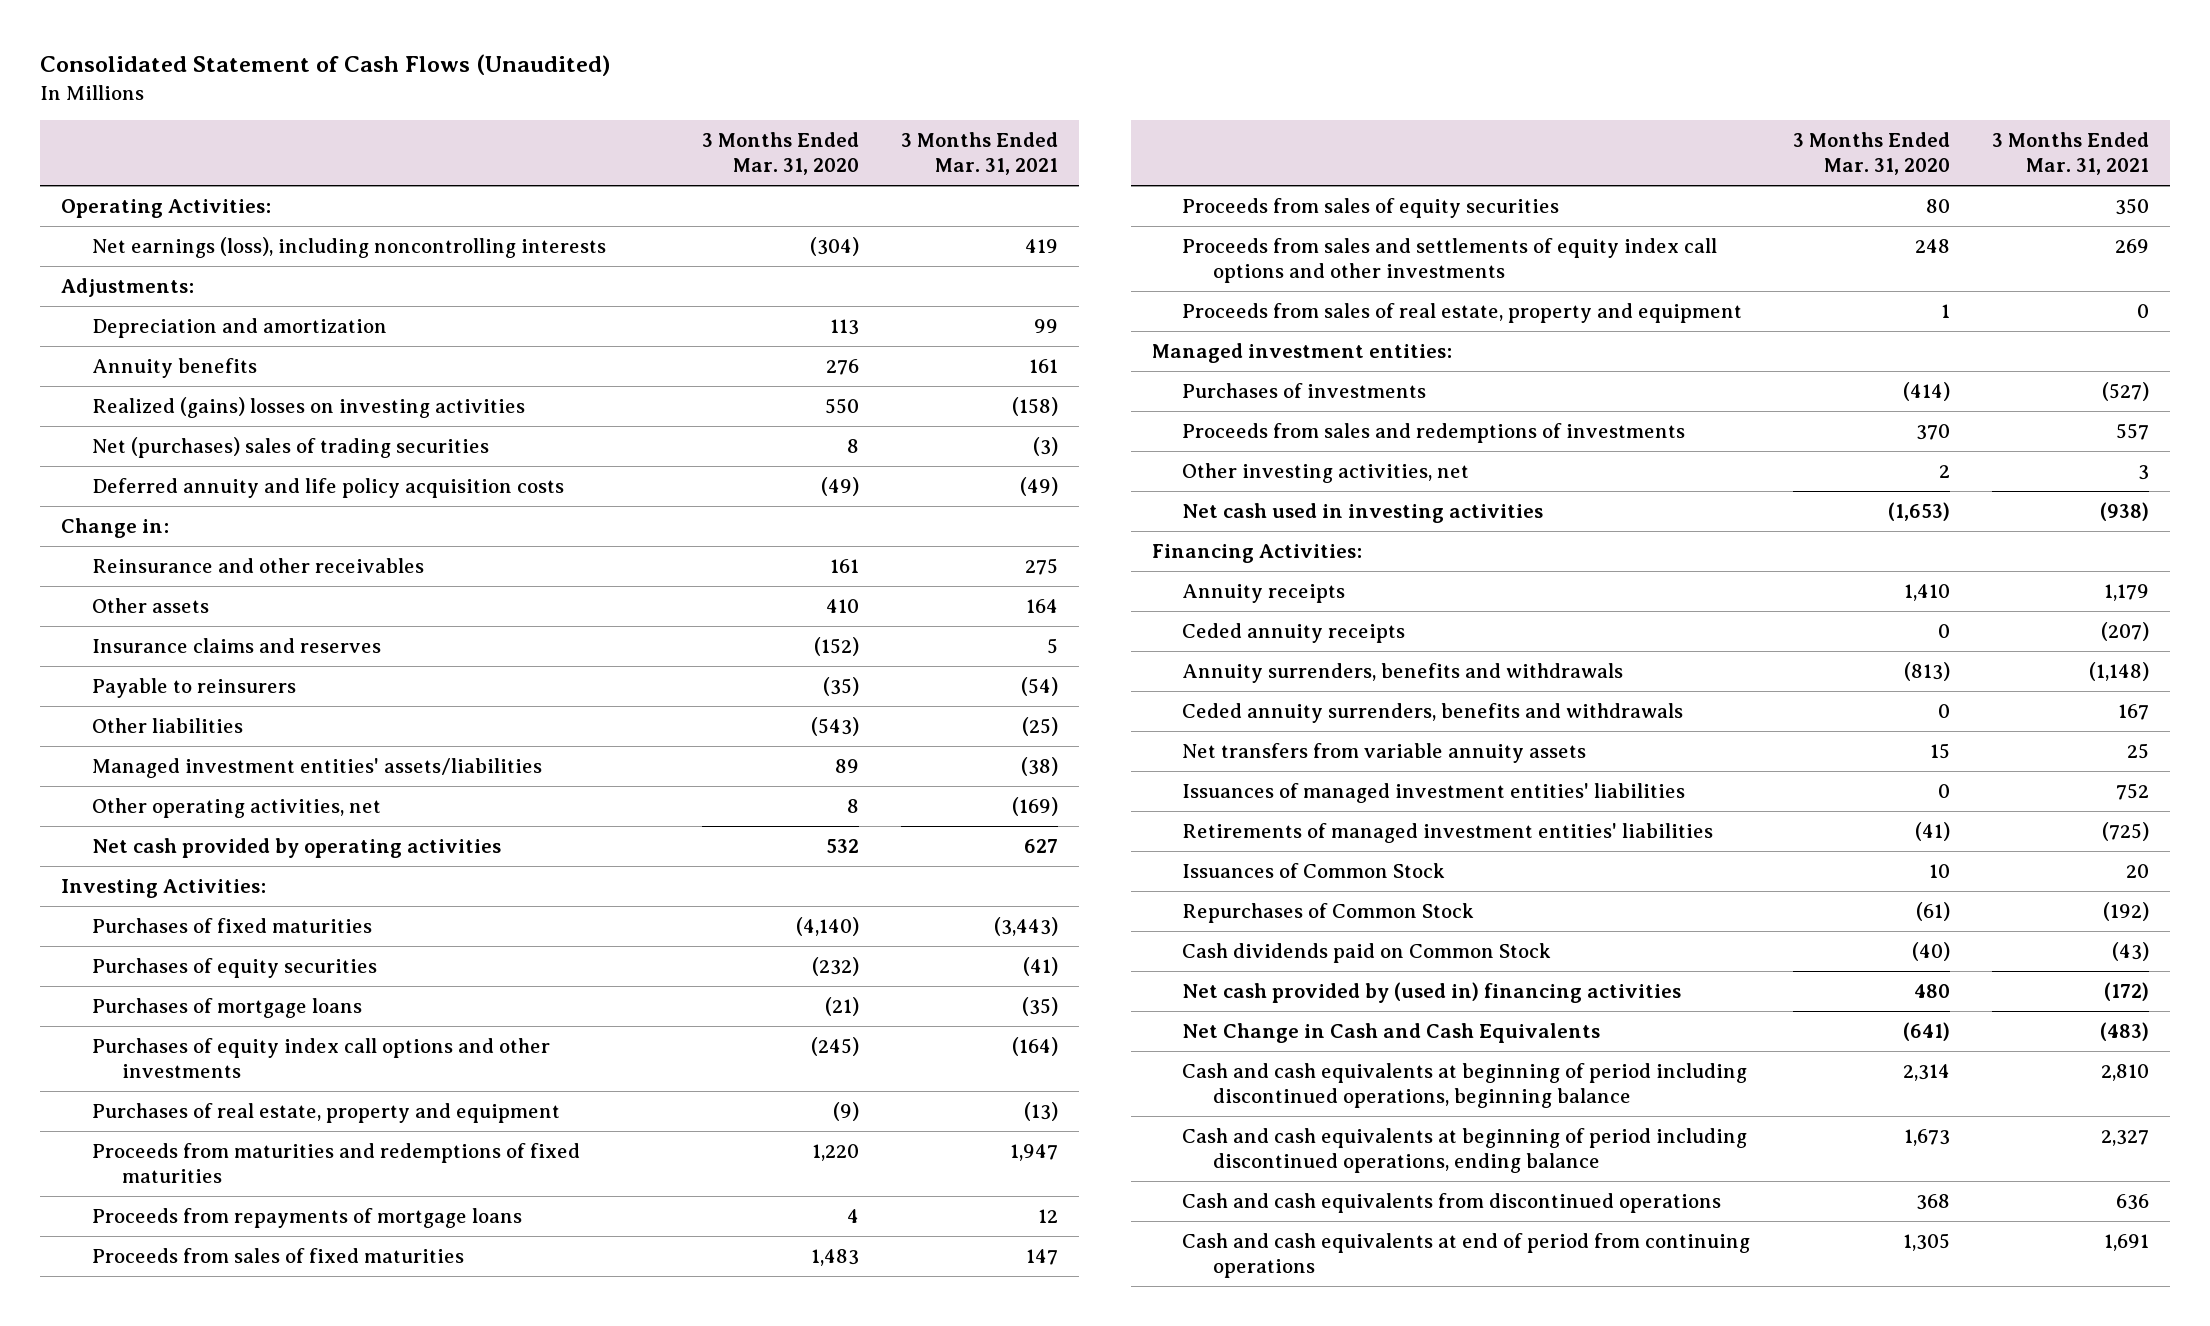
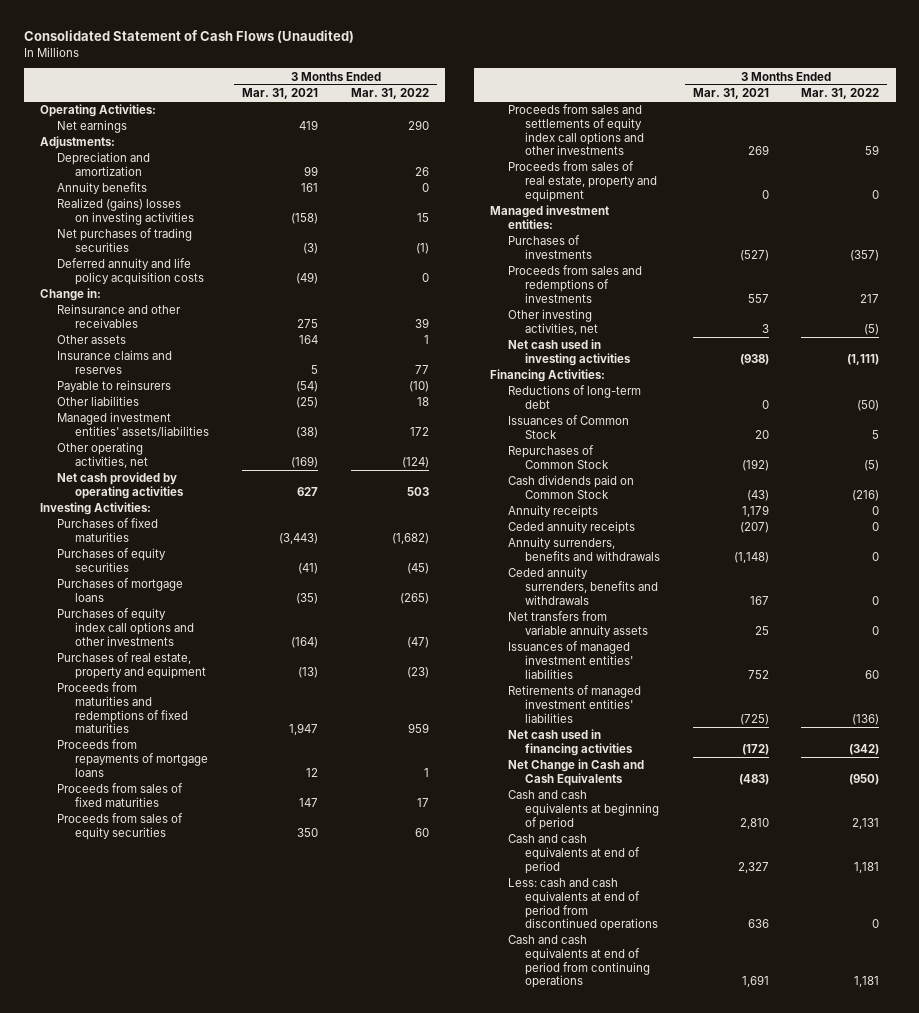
[701,132,859,176] 3 Months Ended Mar. 31, 2020 -> none
none -> [351,88,430,100] Mar. 31, 2022
[91,237,606,259] Net earnings (loss), including noncontrolling interests -> [57,120,128,134] Net earnings
[91,437,489,459] Net (purchases) sales of trading securities -> [57,228,193,253] Net purchases of trading securities
none -> [507,385,641,410] Reductions of long-term debt
[1182,863,1446,879] Issuances of Common Stock -> [507,415,629,440] Issuances of Common Stock
[1182,903,1475,924] Repurchases of Common Stock -> [507,445,610,470] Repurchases of Common Stock
[1182,943,1552,964] Cash dividends paid on Common Stock -> [507,475,634,500] Cash dividends paid on Common Stock
[1182,982,1682,1004] Net cash provided by (used in) financing activities -> [507,729,634,757] Net cash used in financing activities
[1182,1063,1748,1109] Cash and cash equivalents at beginning of period including discontinued operations, beginning balance -> [507,790,660,830] Cash and cash equivalents at beginning of period
[1182,1128,1748,1174] Cash and cash equivalents at beginning of period including discontinued operations, ending balance -> [507,834,641,874] Cash and cash equivalents at end of period
[1182,1193,1722,1214] Cash and cash equivalents from discontinued operations -> [507,878,659,932] Less: cash and cash equivalents at end of period from discontinued operations

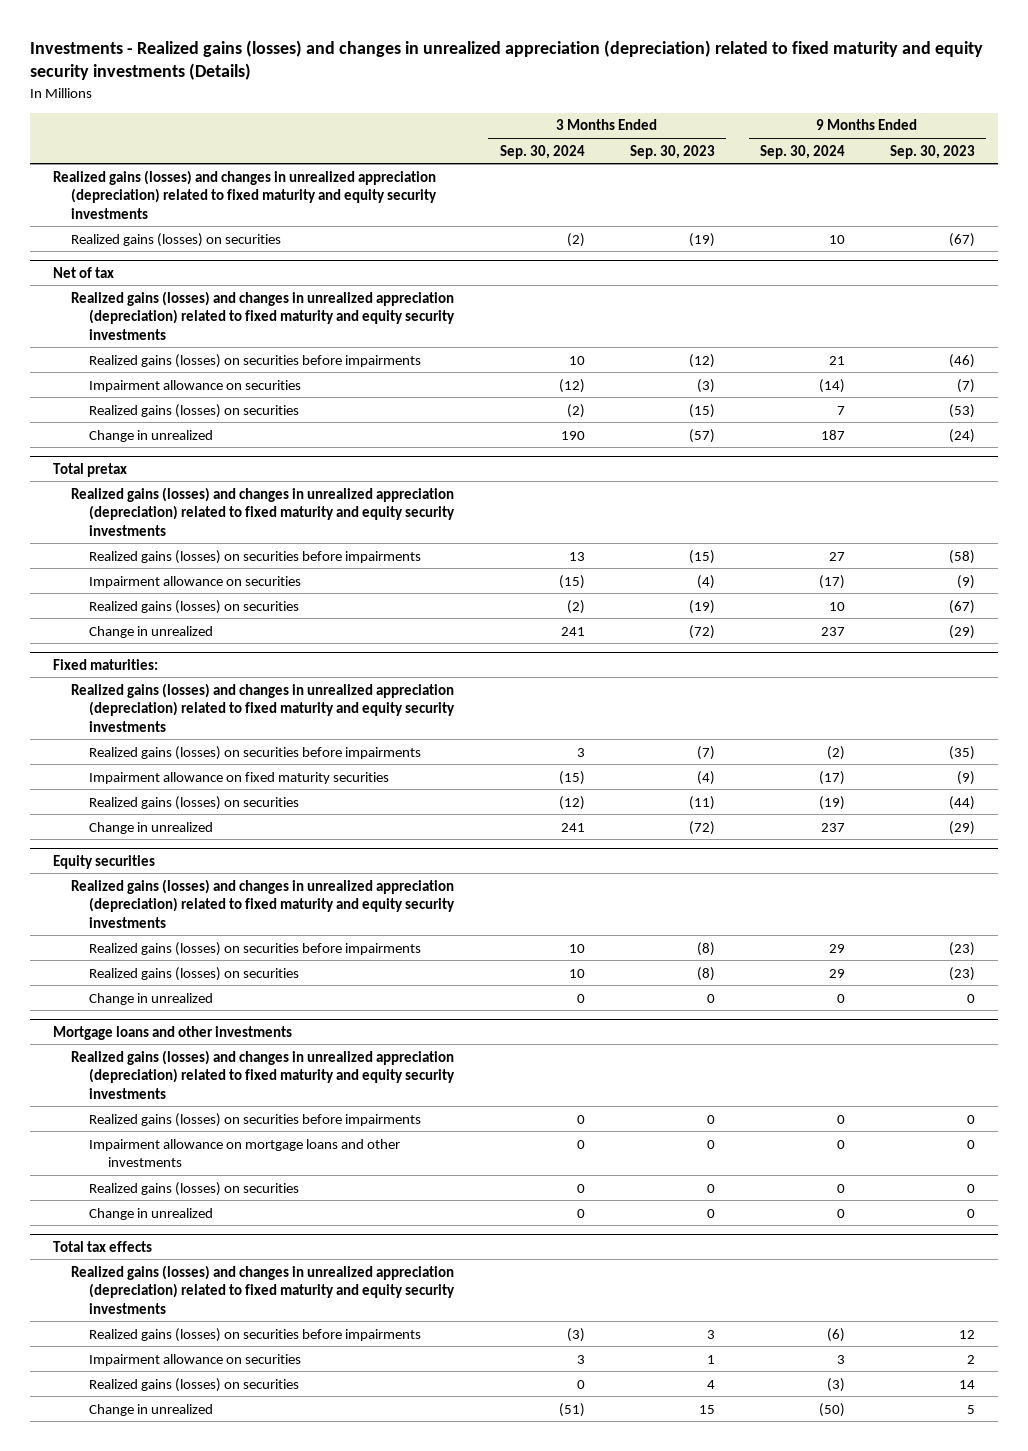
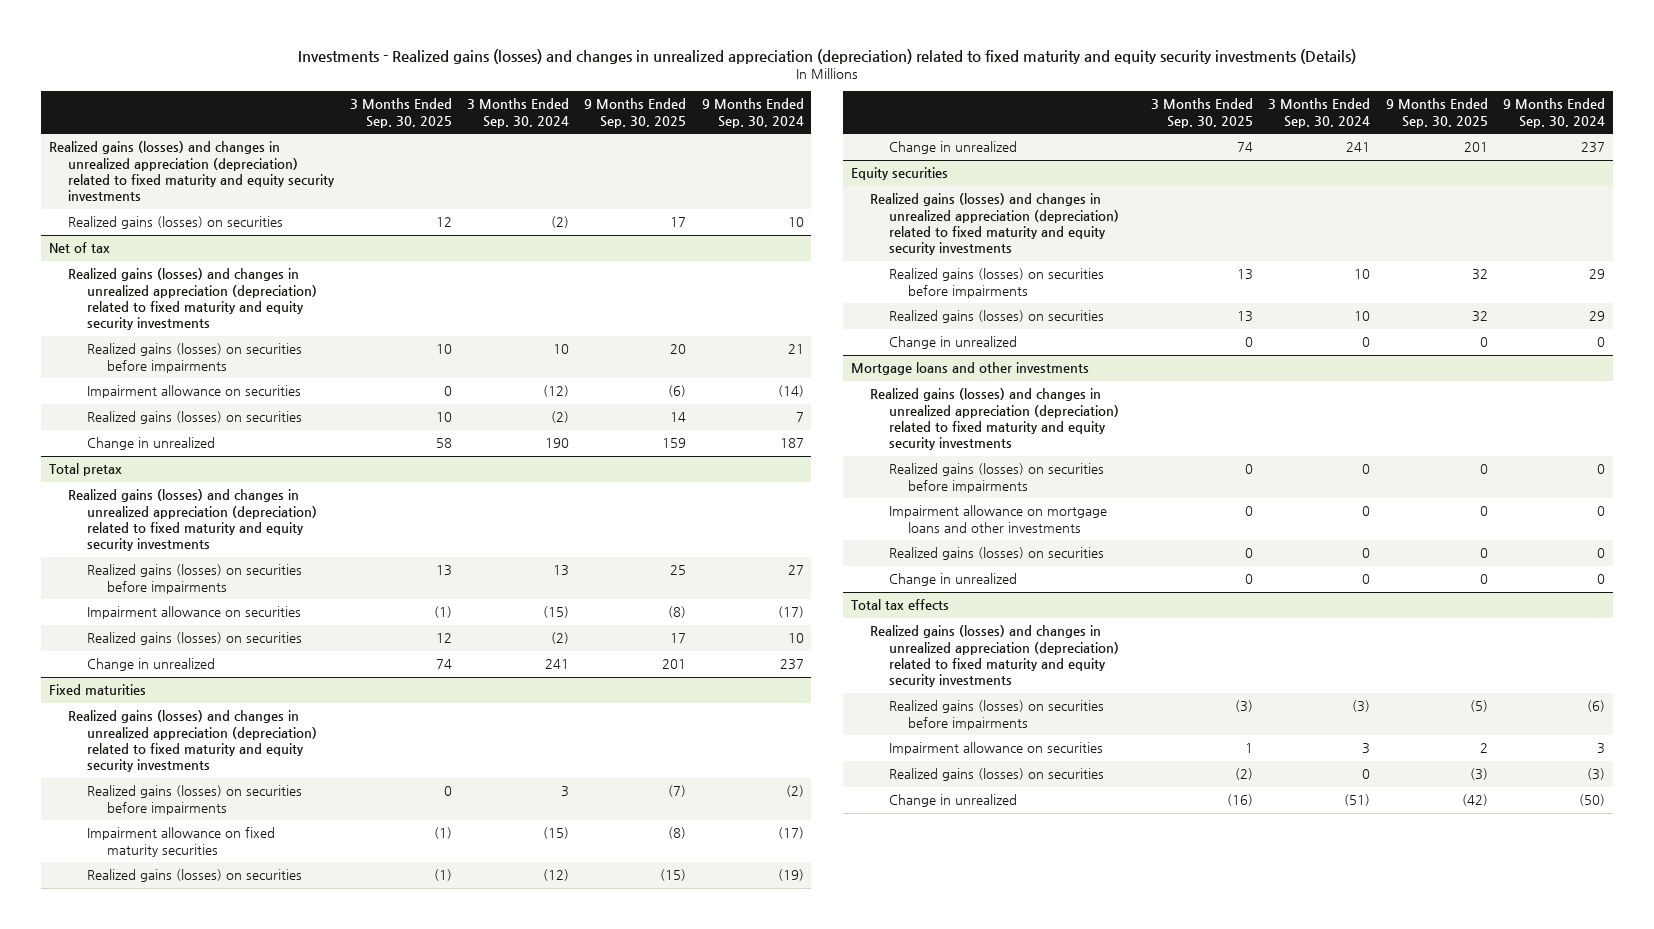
[629,144,715,159] Sep. 30, 2023 -> none
[889,144,975,159] Sep. 30, 2023 -> none
none -> [349,98,452,128] 3 Months Ended Sep. 30, 2025
none -> [584,98,687,128] 9 Months Ended Sep. 30, 2025
[52,658,158,670] Fixed maturities: -> [49,684,147,696] Fixed maturities

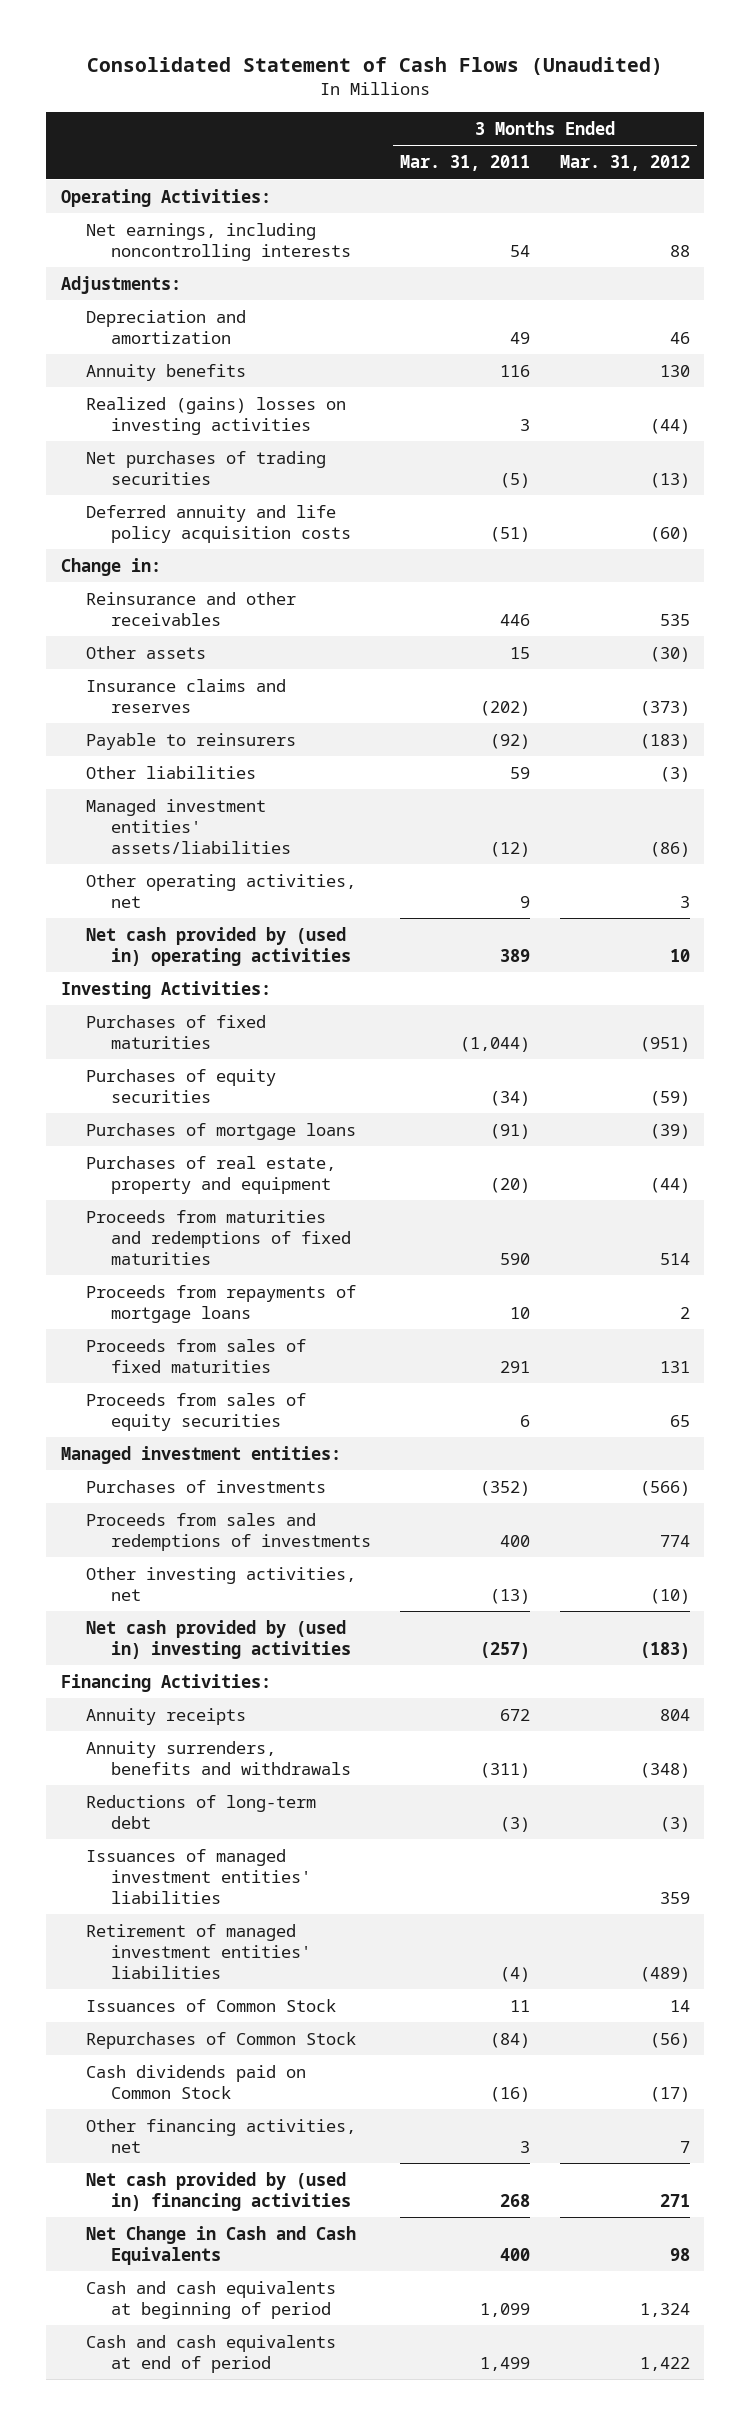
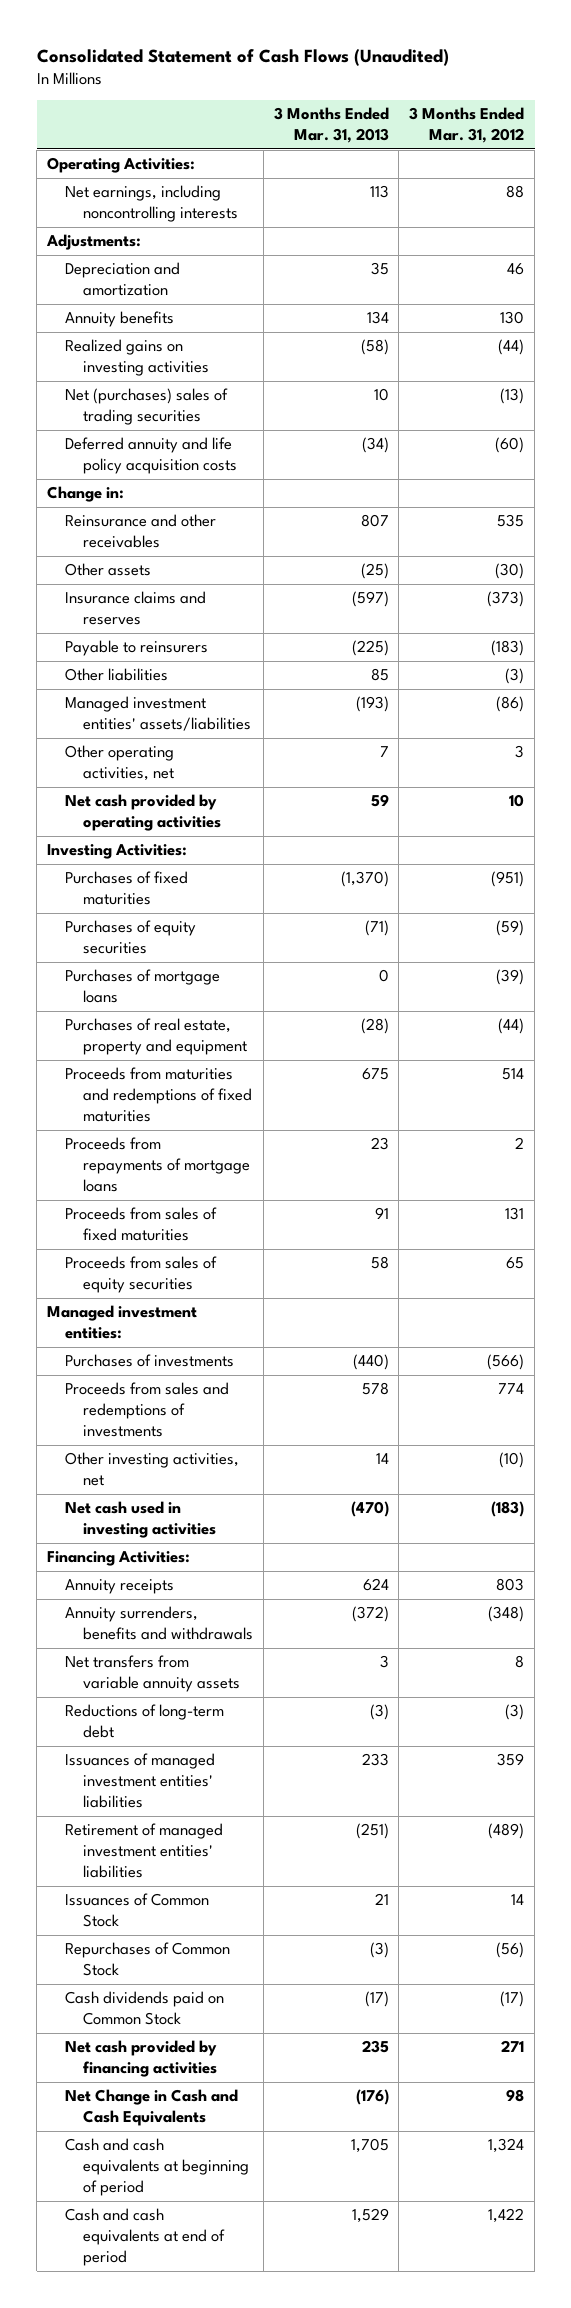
[400,155,531,172] Mar. 31, 2011 -> none
none -> [273,107,389,144] 3 Months Ended Mar. 31, 2013
[85,396,346,435] Realized (gains) losses on investing activities -> [65,339,210,377] Realized gains on investing activities
[85,450,326,485] Net purchases of trading securities -> [65,388,229,426] Net (purchases) sales of trading securities
[85,926,352,966] Net cash provided by (used in) operating activities -> [65,794,222,832] Net cash provided by operating activities
[85,1619,352,1659] Net cash provided by (used in) investing activities -> [65,1501,217,1539] Net cash used in investing activities
[659,1708,690,1721] 804 -> [496,1578,525,1592] 803
none -> [65,1655,241,1693] Net transfers from variable annuity assets
[85,2118,356,2153] Other financing activities, net -> none
[85,2171,352,2211] Net cash provided by (used in) financing activities -> [65,2040,218,2078] Net cash provided by financing activities

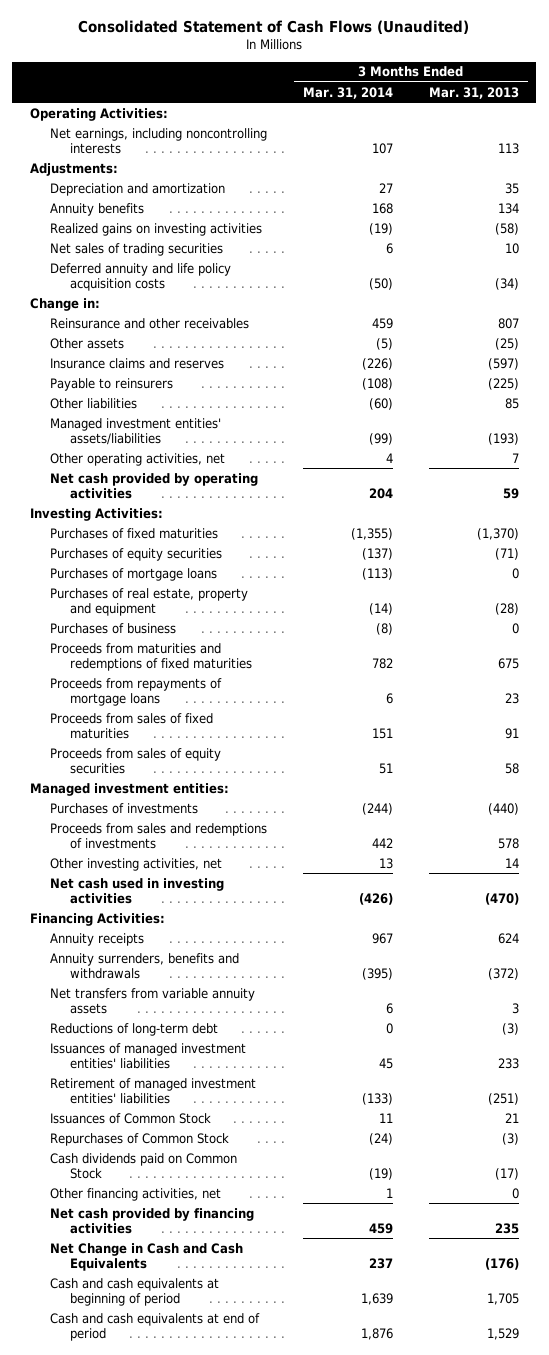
[409,107,525,144] 3 Months Ended Mar. 31, 2012 -> none
none -> [302,86,393,99] Mar. 31, 2014
[65,388,229,426] Net (purchases) sales of trading securities -> [50,242,224,256] Net sales of trading securities
none -> [50,622,177,634] Purchases of business
none -> [50,1187,222,1201] Other financing activities, net

